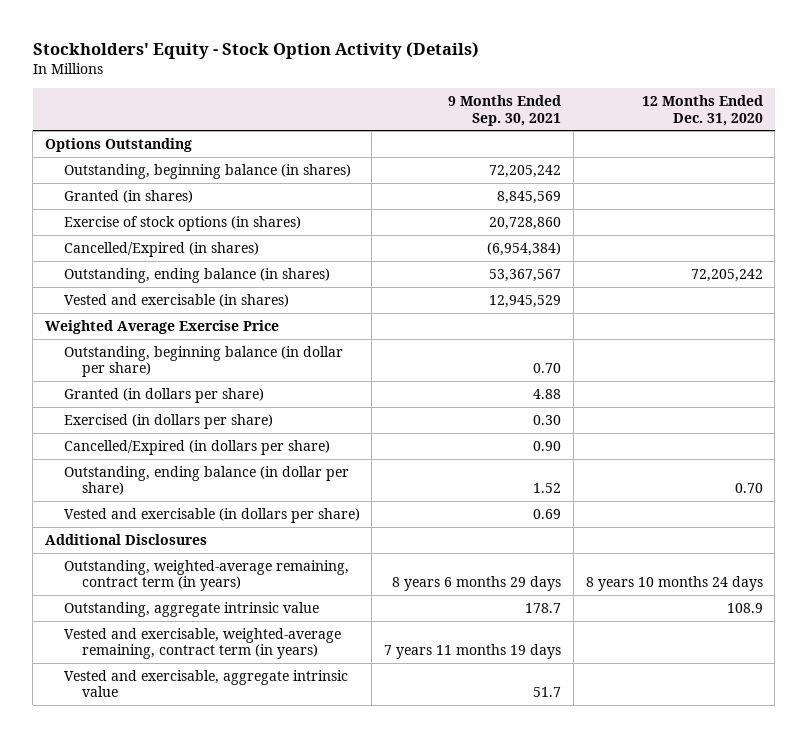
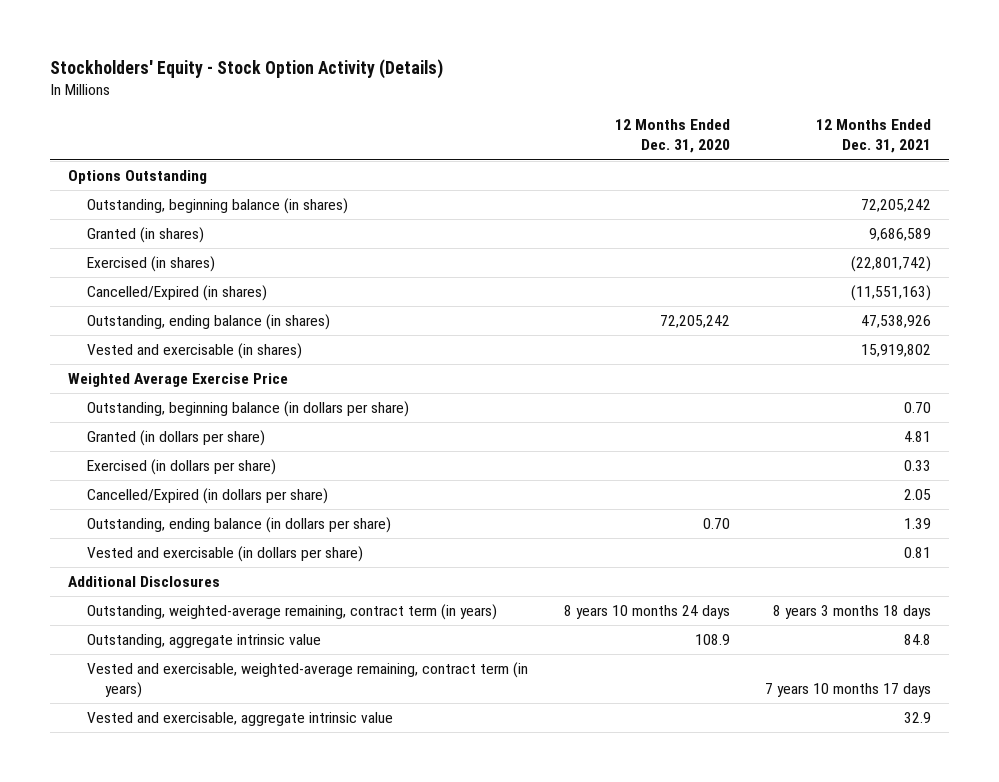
[448,95,562,126] 9 Months Ended Sep. 30, 2021 -> none
none -> [816,119,932,154] 12 Months Ended Dec. 31, 2021
[63,215,301,231] Exercise of stock options (in shares) -> [86,256,215,273] Exercised (in shares)
[63,345,343,378] Outstanding, beginning balance (in dollar per share) -> [86,401,409,418] Outstanding, beginning balance (in dollars per share)
[63,465,349,496] Outstanding, ending balance (in dollar per share) -> [86,517,391,534] Outstanding, ending balance (in dollars per share)

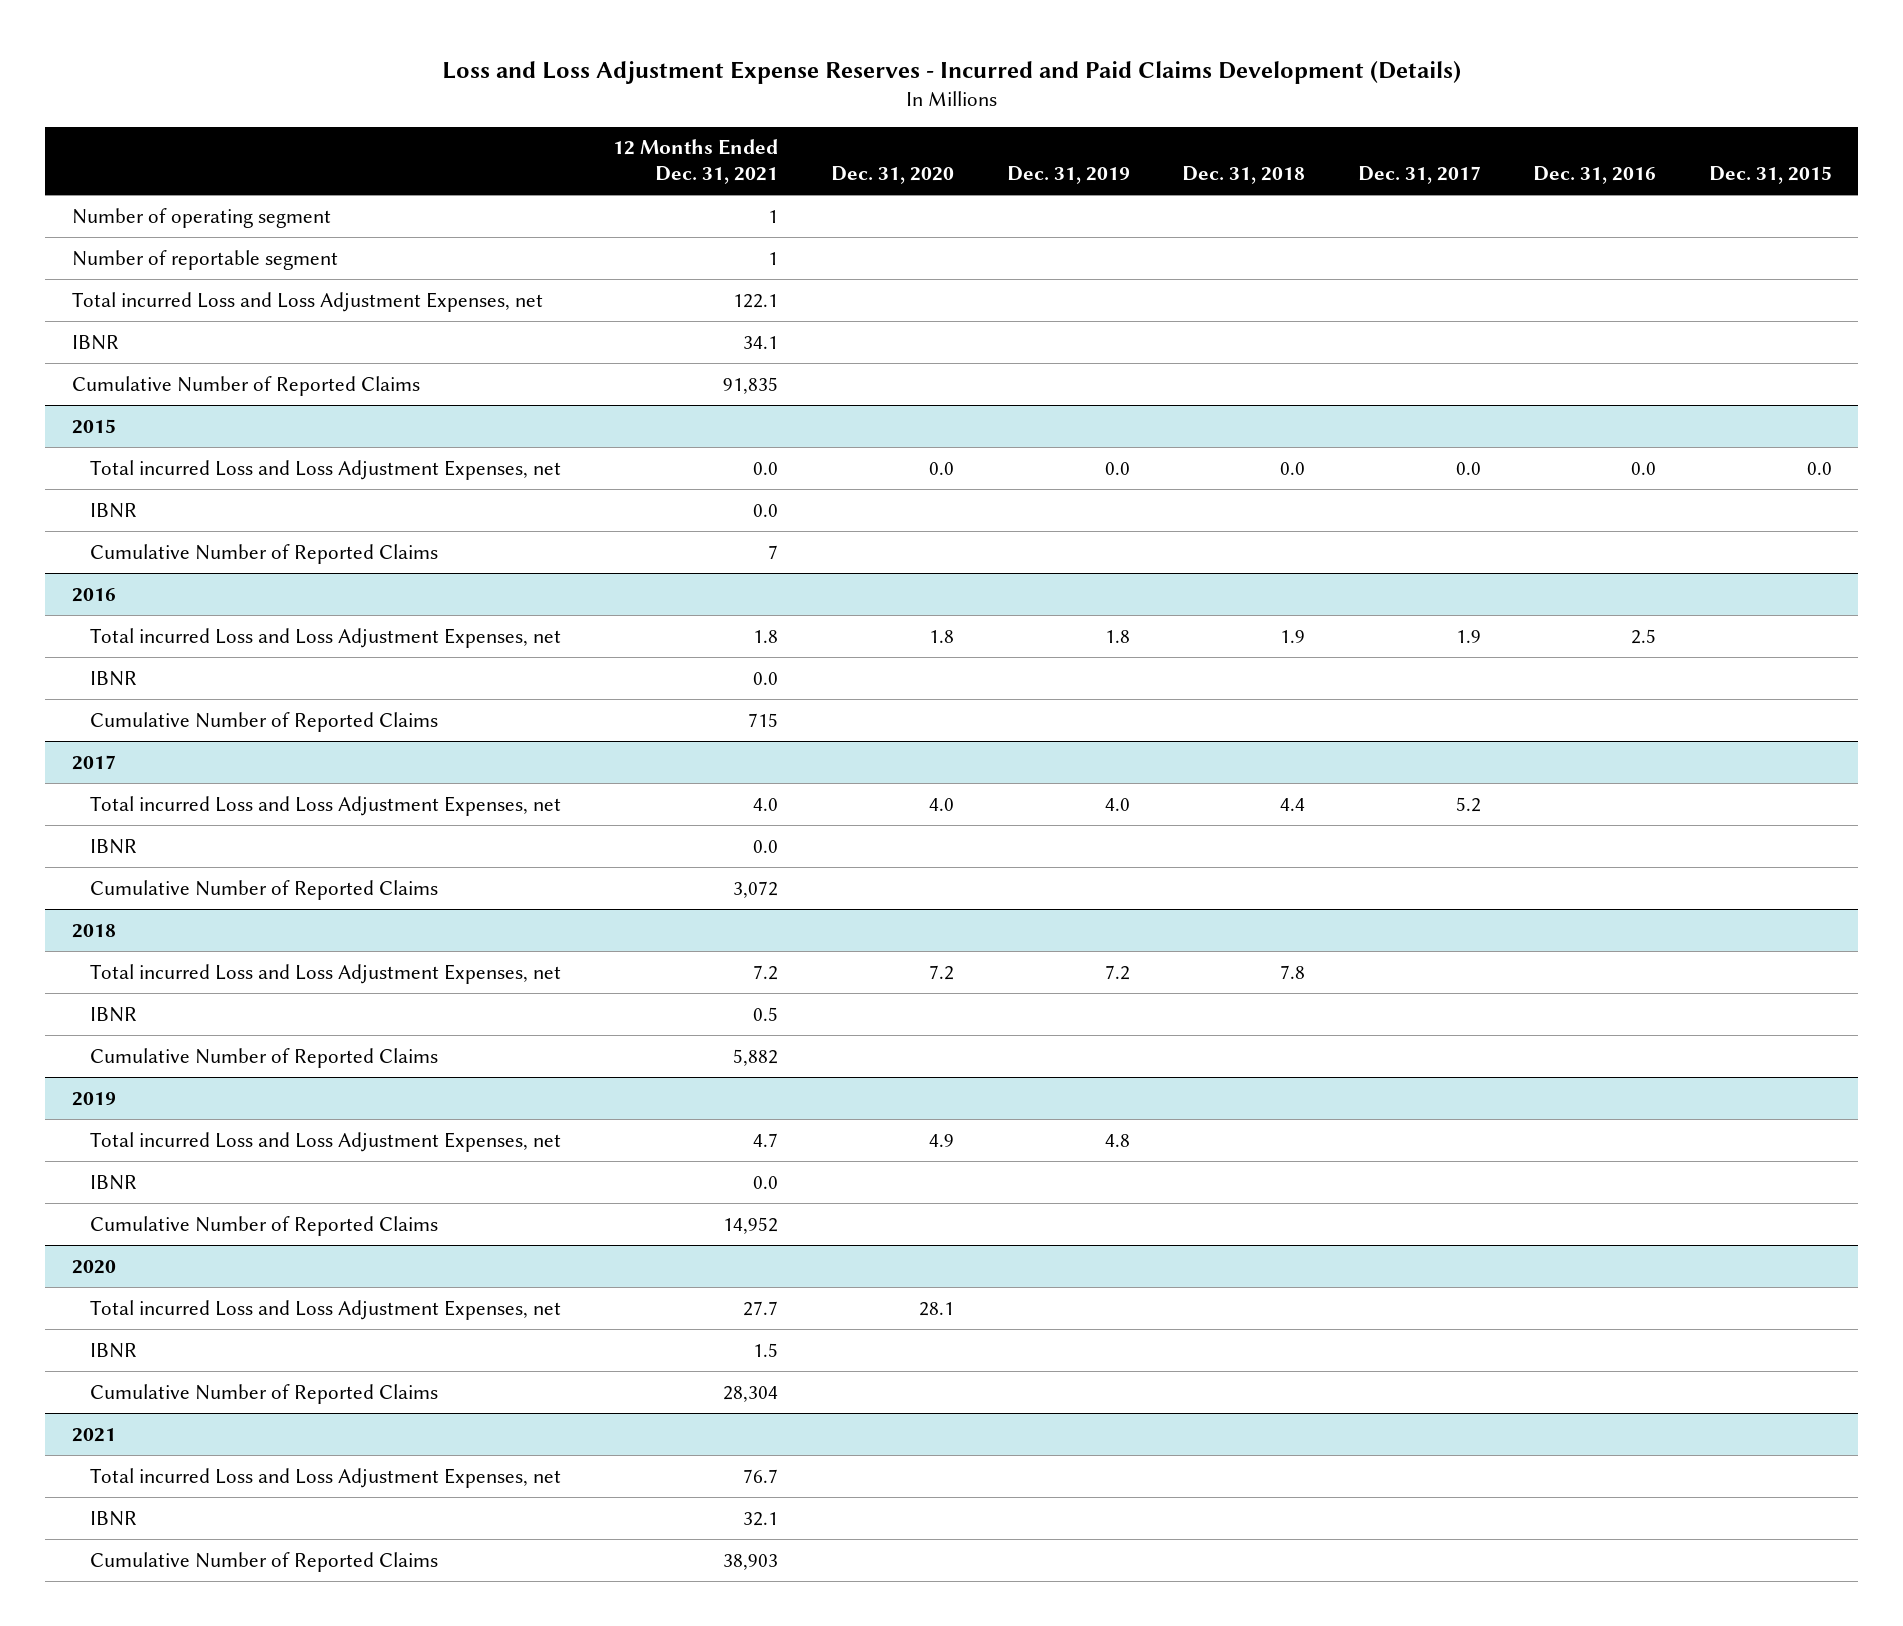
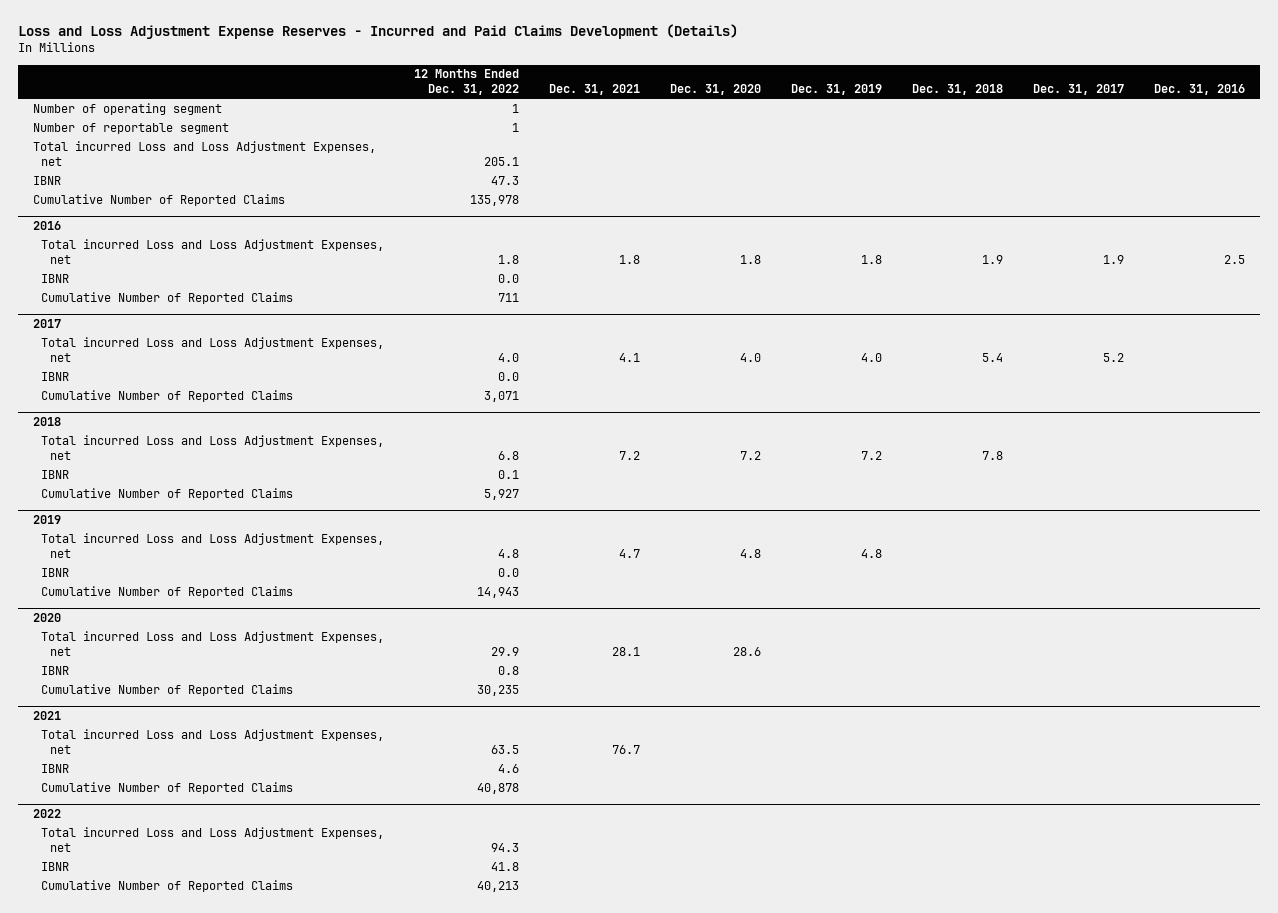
[613,139,779,185] 12 Months Ended Dec. 31, 2021 -> none
[1708,166,1832,185] Dec. 31, 2015 -> none
none -> [414,69,520,96] 12 Months Ended Dec. 31, 2022
none -> [549,84,641,96] Dec. 31, 2021
[71,418,116,434] 2015 -> none
[89,459,561,480] Total incurred Loss and Loss Adjustment Expenses, net -> none
[89,502,137,518] IBNR -> none
[89,543,438,564] Cumulative Number of Reported Claims -> none
[1280,797,1306,811] 4.4 -> [982,352,1004,362] 5.4
[928,1133,954,1147] 4.9 -> [740,548,762,558] 4.8
[918,1301,954,1316] 28.1 -> [733,646,762,656] 28.6
none -> [32,809,61,819] 2022
none -> [41,826,385,852] Total incurred Loss and Loss Adjustment Expenses, net
none -> [41,861,70,871] IBNR
none -> [41,879,294,892] Cumulative Number of Reported Claims

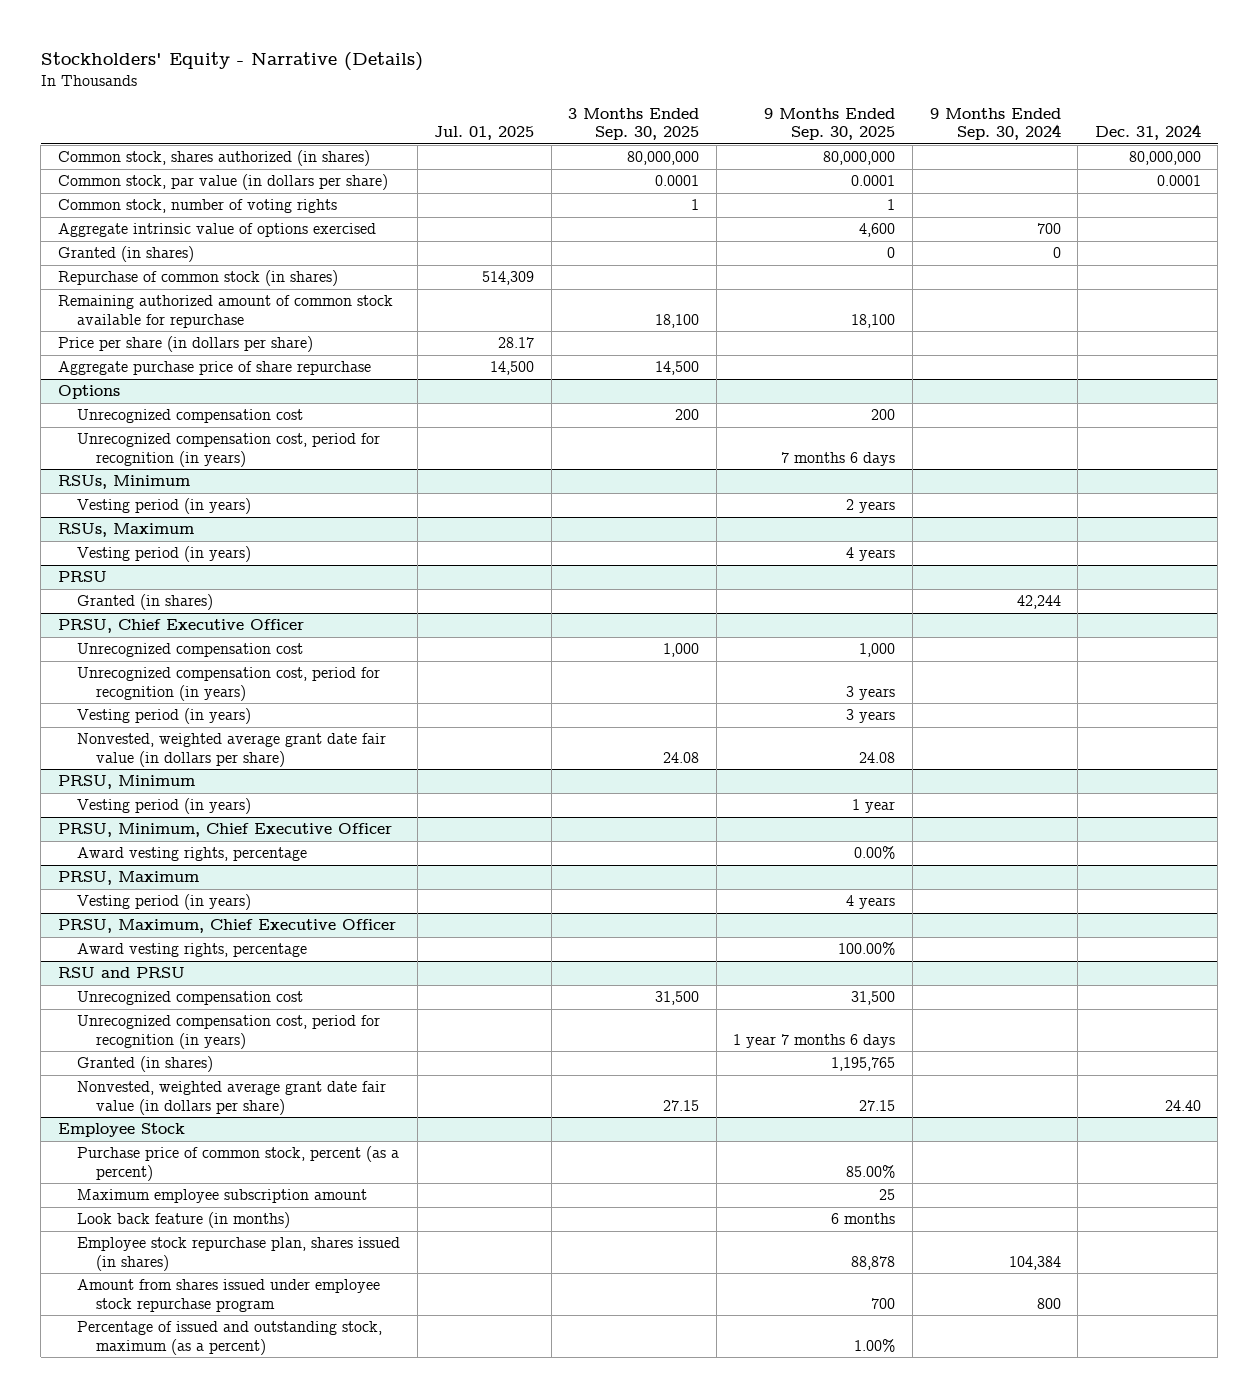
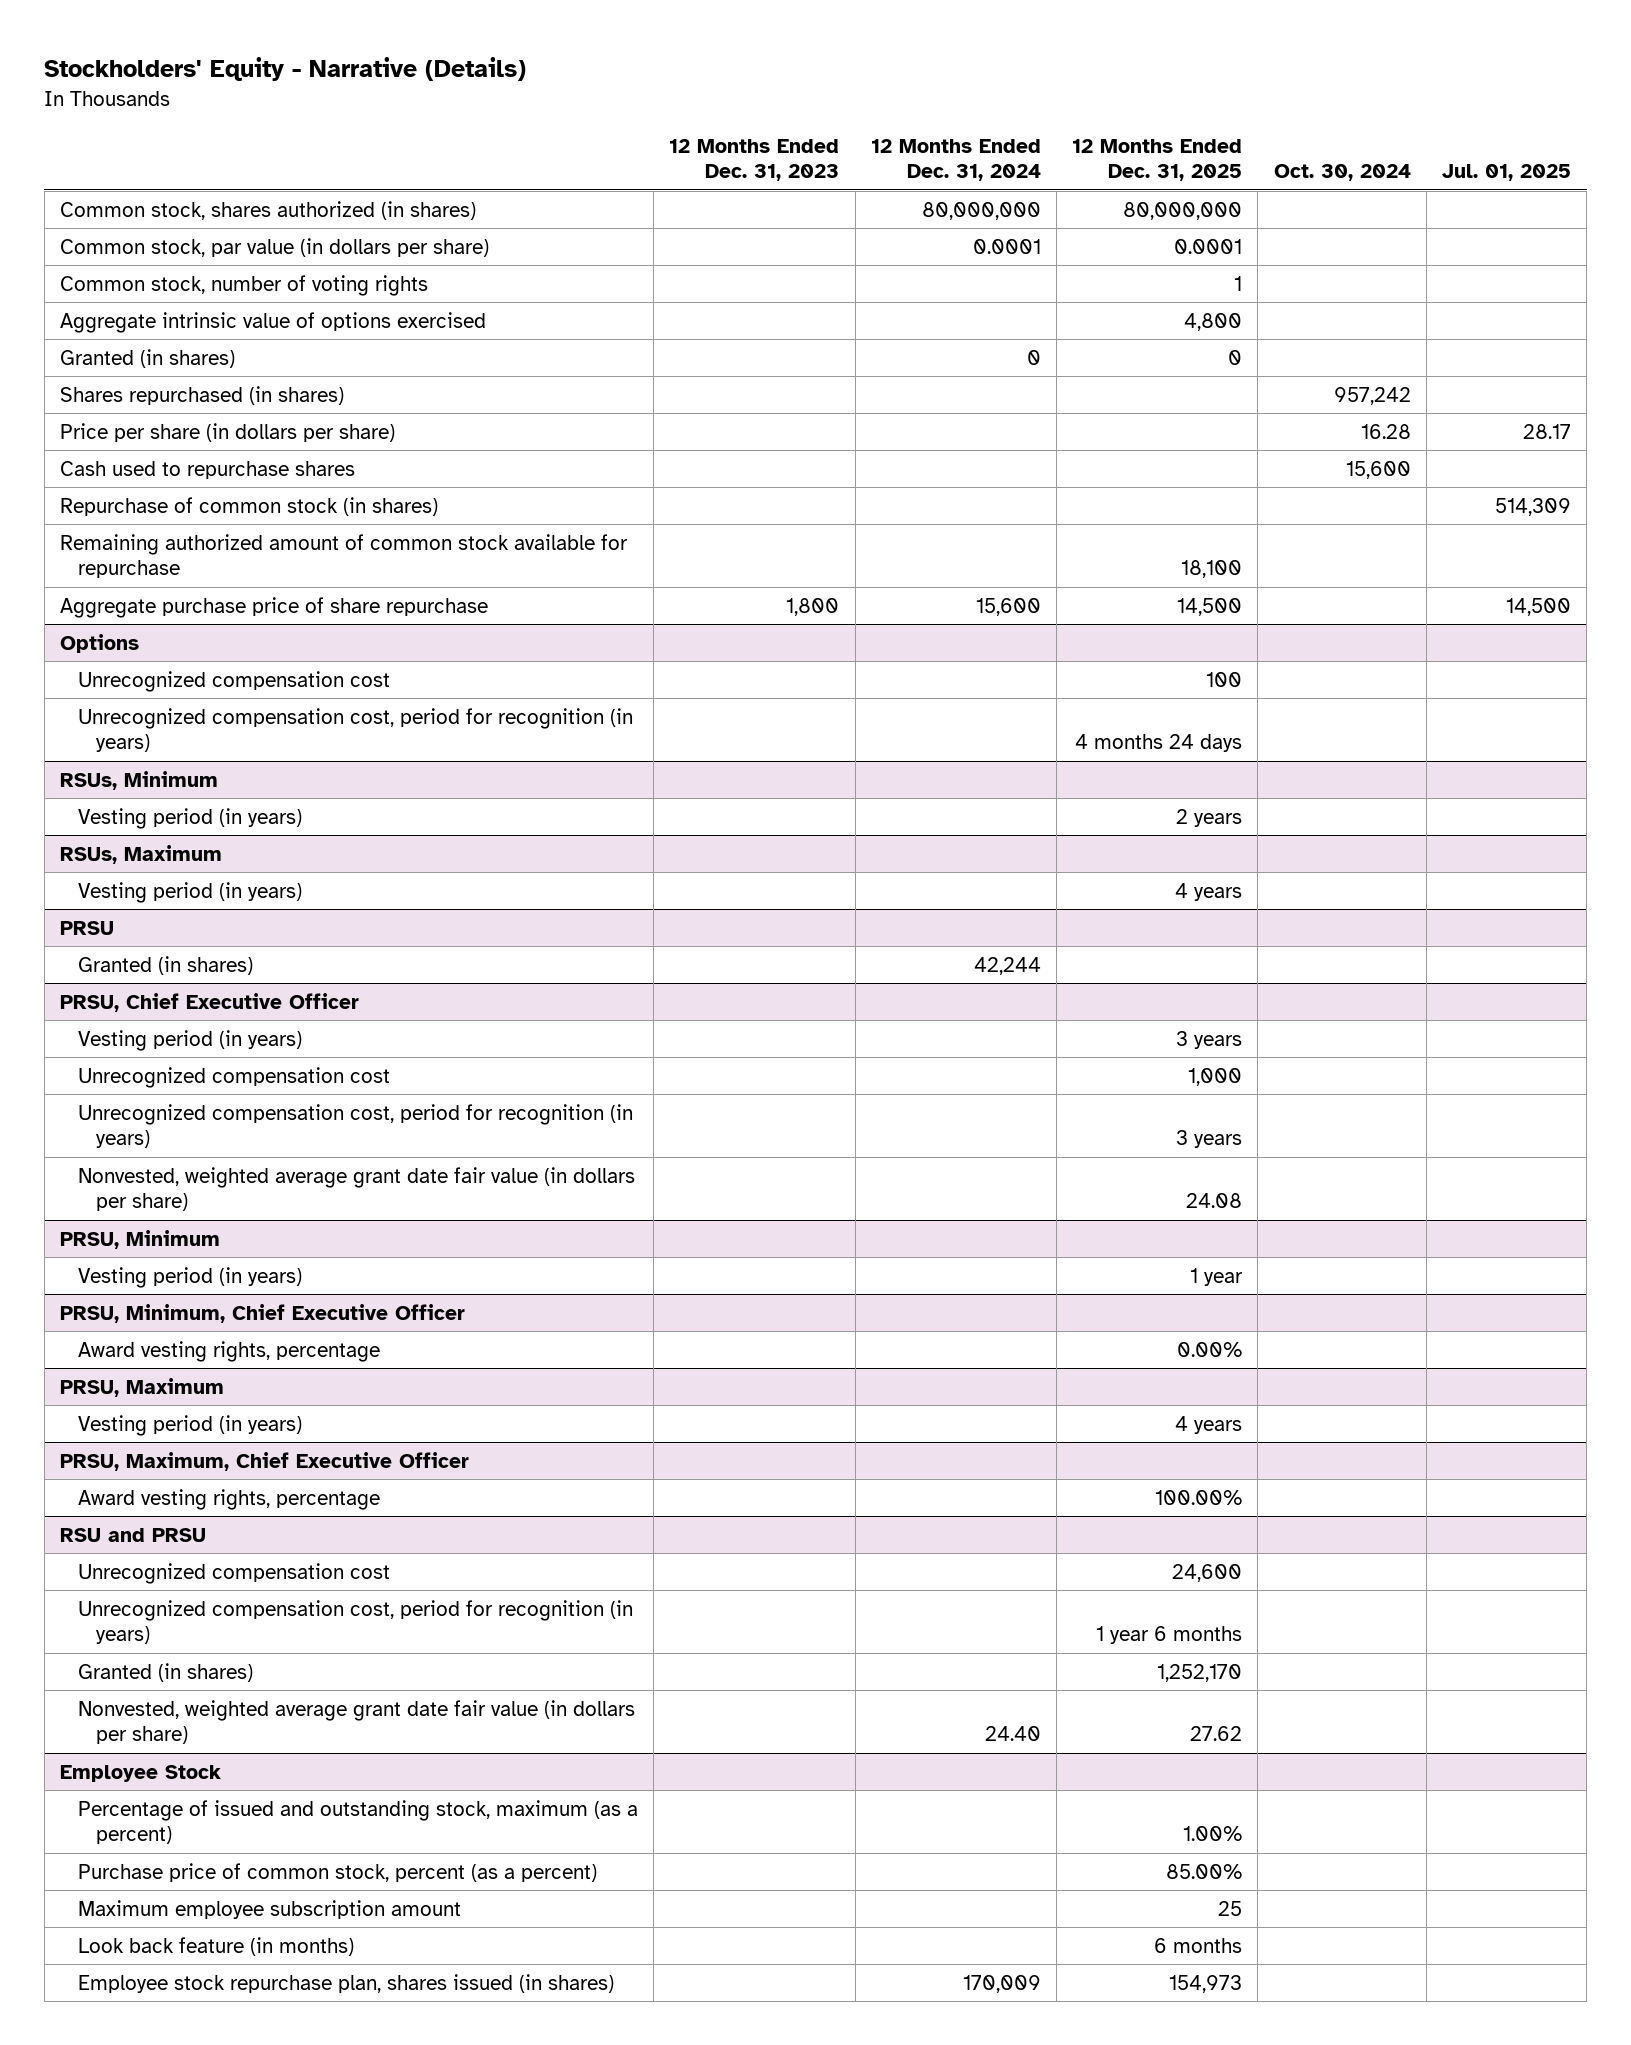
[568,107,700,140] 3 Months Ended Sep. 30, 2025 -> none
[764,107,896,140] 9 Months Ended Sep. 30, 2025 -> none
[929,107,1061,140] 9 Months Ended Sep. 30, 2024 -> none
[1094,123,1201,140] Dec. 31, 2024 -> none
none -> [669,138,840,182] 12 Months Ended Dec. 31, 2023
none -> [870,138,1041,182] 12 Months Ended Dec. 31, 2024
none -> [1072,138,1243,182] 12 Months Ended Dec. 31, 2025
none -> [1273,164,1411,182] Oct. 30, 2024
none -> [60,385,345,405] Shares repurchased (in shares)
[57,336,313,353] Price per share (in dollars per share) -> [60,422,396,442] Price per share (in dollars per share)
none -> [60,460,356,479] Cash used to repurchase shares
[77,708,252,725] Vesting period (in years) -> [77,1029,302,1051] Vesting period (in years)
[77,1321,383,1355] Percentage of issued and outstanding stock, maximum (as a percent) -> [77,1799,638,1845] Percentage of issued and outstanding stock, maximum (as a percent)
[77,1279,381,1312] Amount from shares issued under employee stock repurchase program -> none

